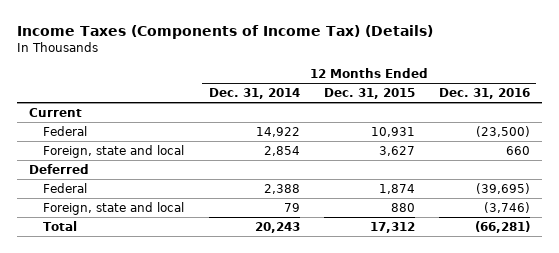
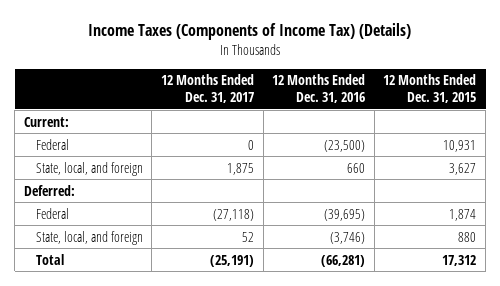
[208,88,300,100] Dec. 31, 2014 -> none
none -> [160,74,254,104] 12 Months Ended Dec. 31, 2017
[28,107,82,117] Current -> [23,116,69,127] Current:
[43,144,185,158] Foreign, state and local -> [35,161,143,176] State, local, and foreign
[28,163,89,174] Deferred -> [23,184,75,196] Deferred:
[43,201,185,215] Foreign, state and local -> [35,230,143,245] State, local, and foreign

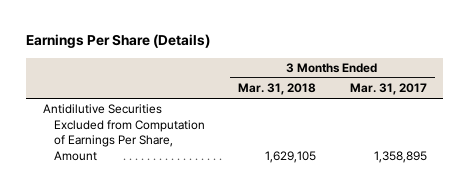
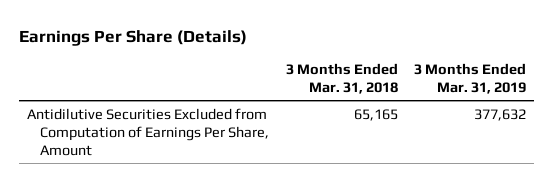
[349,83,427,96] Mar. 31, 2017 -> none
none -> [414,63,527,95] 3 Months Ended Mar. 31, 2019
[265,150,317,163] 1,629,105 -> [353,108,398,121] 65,165

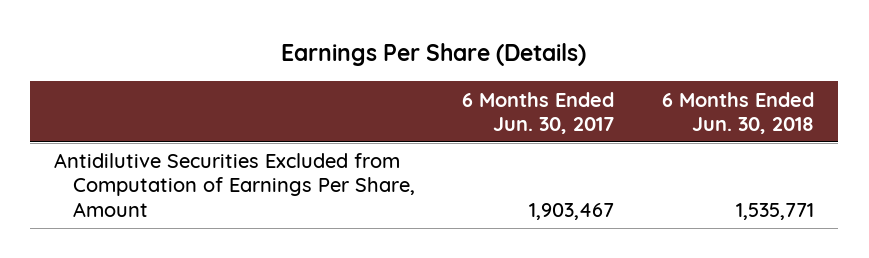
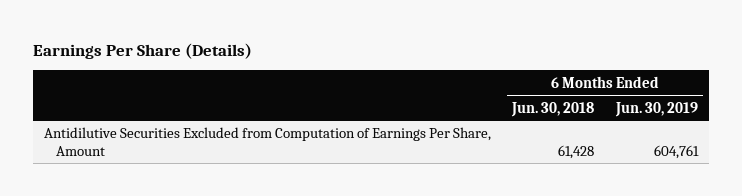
[462,91,615,134] 6 Months Ended Jun. 30, 2017 -> none
none -> [614,101,698,117] Jun. 30, 2019
[736,202,815,220] 1,535,771 -> [558,144,595,159] 61,428

